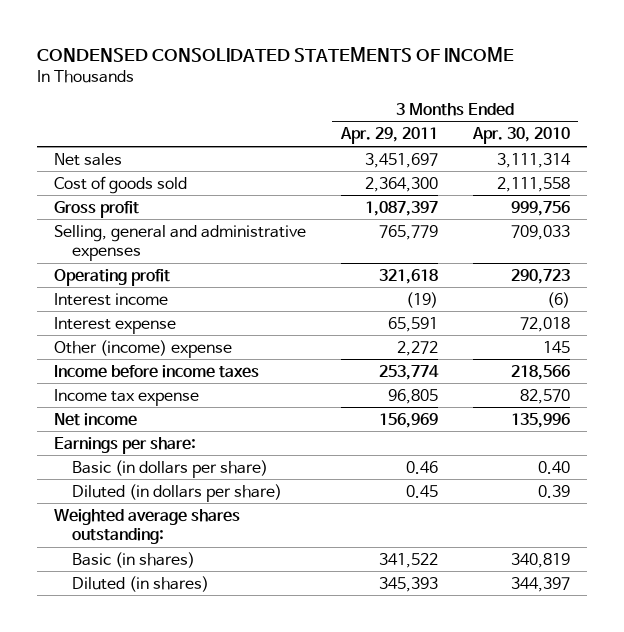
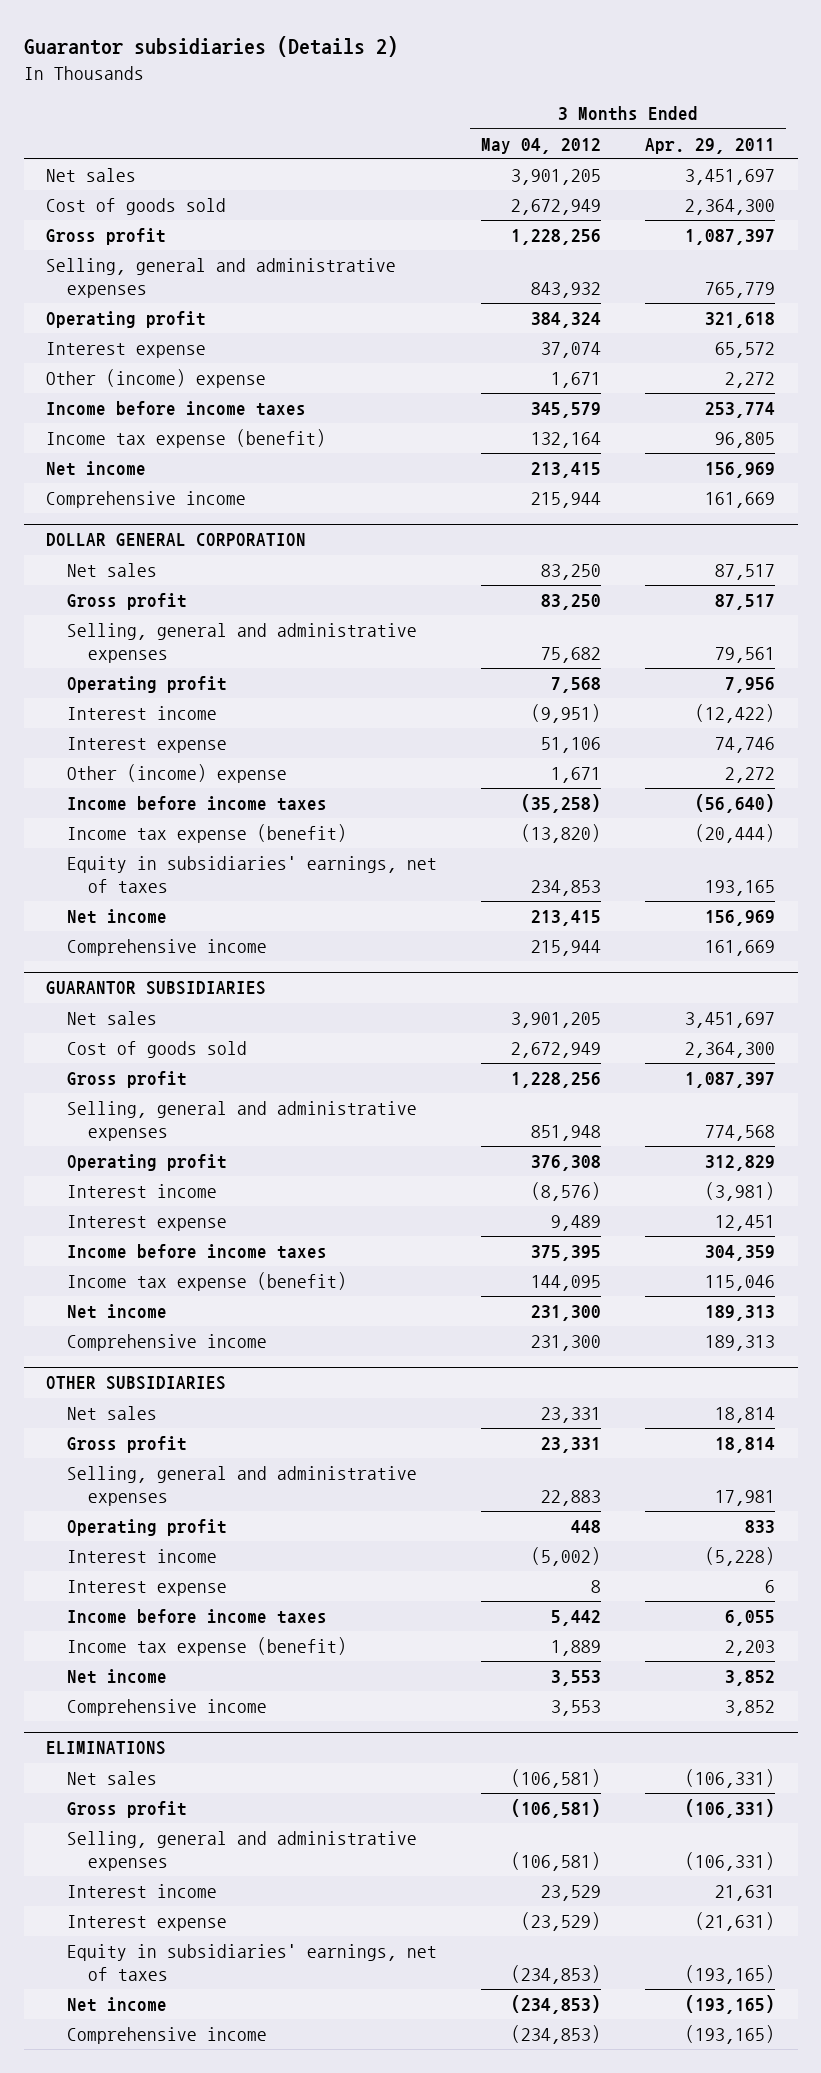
[37,47,515,63] CONDENSED CONSOLIDATED STATEMENTS OF INCOME -> [23,36,398,58] Guarantor subsidiaries (Details 2)
[471,127,570,145] Apr. 30, 2010 -> none
none -> [481,137,602,154] May 04, 2012
[54,292,169,306] Interest income -> none
[388,316,439,332] 65,591 -> [715,342,776,359] 65,572
[54,388,200,406] Income tax expense -> [45,429,326,449] Income tax expense (benefit)
[54,436,197,454] Earnings per share: -> none
[71,459,268,478] Basic (in dollars per share) -> none
[71,483,282,502] Diluted (in dollars per share) -> none
[54,508,241,545] Weighted average shares outstanding: -> none
[71,551,195,568] Basic (in shares) -> none
[71,575,209,592] Diluted (in shares) -> none
none -> [45,491,246,509] Comprehensive income
none -> [45,533,306,547] DOLLAR GENERAL CORPORATION
none -> [66,563,157,578] Net sales
none -> [66,593,187,611] Gross profit
none -> [66,623,417,663] Selling, general and administrative expenses
none -> [66,676,227,694] Operating profit
none -> [66,706,217,721] Interest income
none -> [66,737,227,754] Interest expense
none -> [66,764,287,784] Other (income) expense
none -> [66,796,327,812] Income before income taxes
none -> [66,824,347,844] Income tax expense (benefit)
none -> [66,856,437,893] Equity in subsidiaries' earnings, net of taxes
none -> [66,909,167,925] Net income
none -> [66,939,267,957] Comprehensive income
none -> [45,981,266,996] GUARANTOR SUBSIDIARIES
none -> [66,1011,157,1026] Net sales
none -> [66,1041,247,1059] Cost of goods sold
none -> [66,1071,187,1089] Gross profit
none -> [66,1101,417,1141] Selling, general and administrative expenses
none -> [66,1154,227,1172] Operating profit
none -> [66,1184,217,1199] Interest income
none -> [66,1215,227,1232] Interest expense
none -> [66,1244,327,1260] Income before income taxes
none -> [66,1272,347,1292] Income tax expense (benefit)
none -> [66,1304,167,1320] Net income
none -> [66,1334,267,1352] Comprehensive income
none -> [45,1376,226,1391] OTHER SUBSIDIARIES
none -> [66,1406,157,1421] Net sales
none -> [66,1436,187,1454] Gross profit
none -> [66,1466,417,1506] Selling, general and administrative expenses
none -> [66,1519,227,1537] Operating profit
none -> [66,1549,217,1564] Interest income
none -> [66,1580,227,1597] Interest expense
none -> [66,1609,327,1625] Income before income taxes
none -> [66,1637,347,1657] Income tax expense (benefit)
none -> [66,1669,167,1685] Net income
none -> [66,1699,267,1717] Comprehensive income
none -> [45,1741,166,1756] ELIMINATIONS
none -> [66,1771,157,1786] Net sales
none -> [66,1801,187,1819] Gross profit
none -> [66,1831,417,1871] Selling, general and administrative expenses
none -> [66,1884,217,1899] Interest income
none -> [66,1915,227,1932] Interest expense
none -> [66,1944,437,1981] Equity in subsidiaries' earnings, net of taxes
none -> [66,1997,167,2013] Net income
none -> [66,2027,267,2045] Comprehensive income

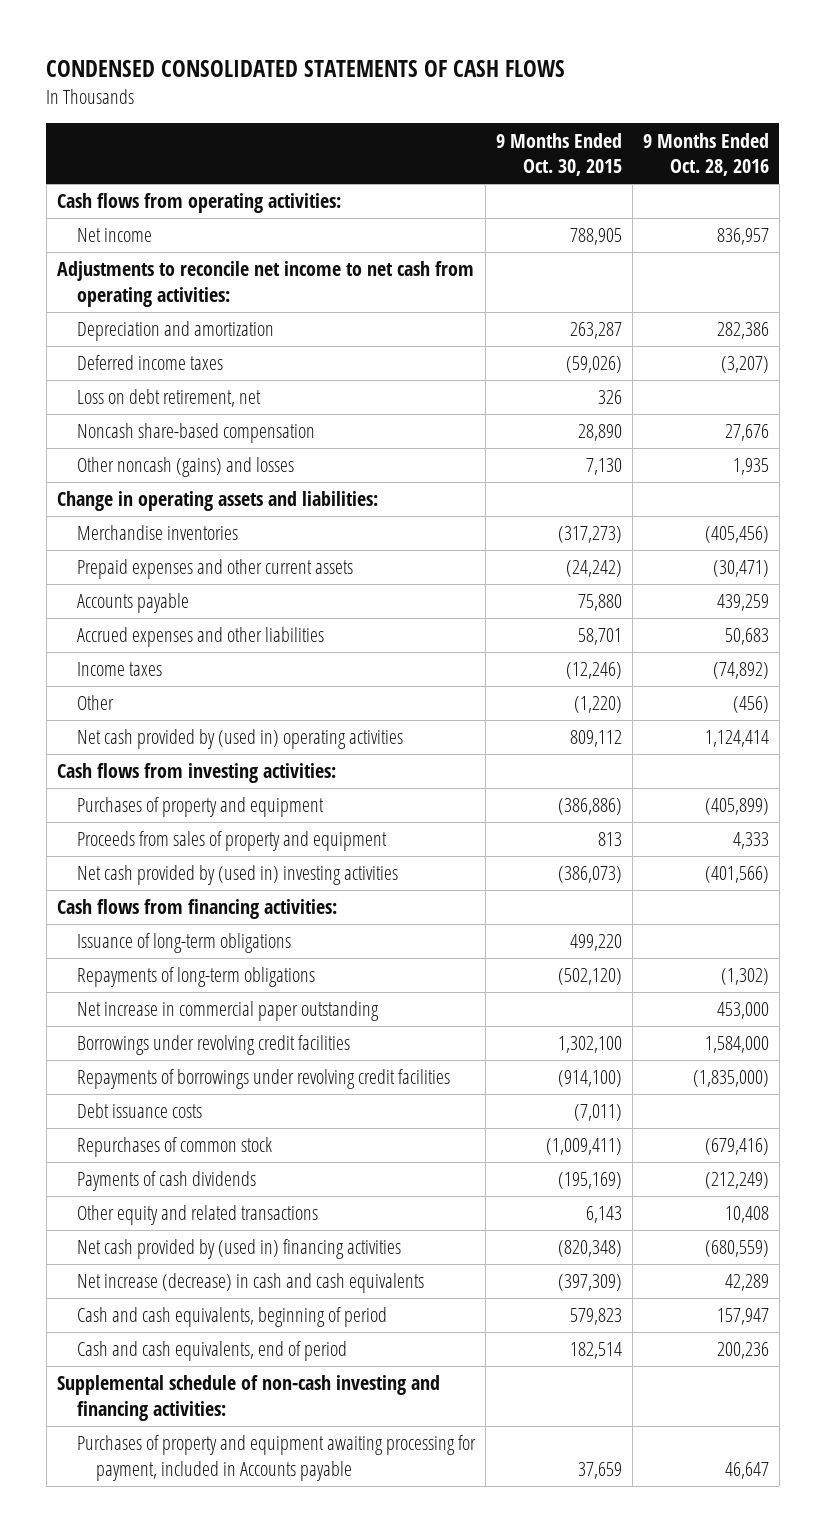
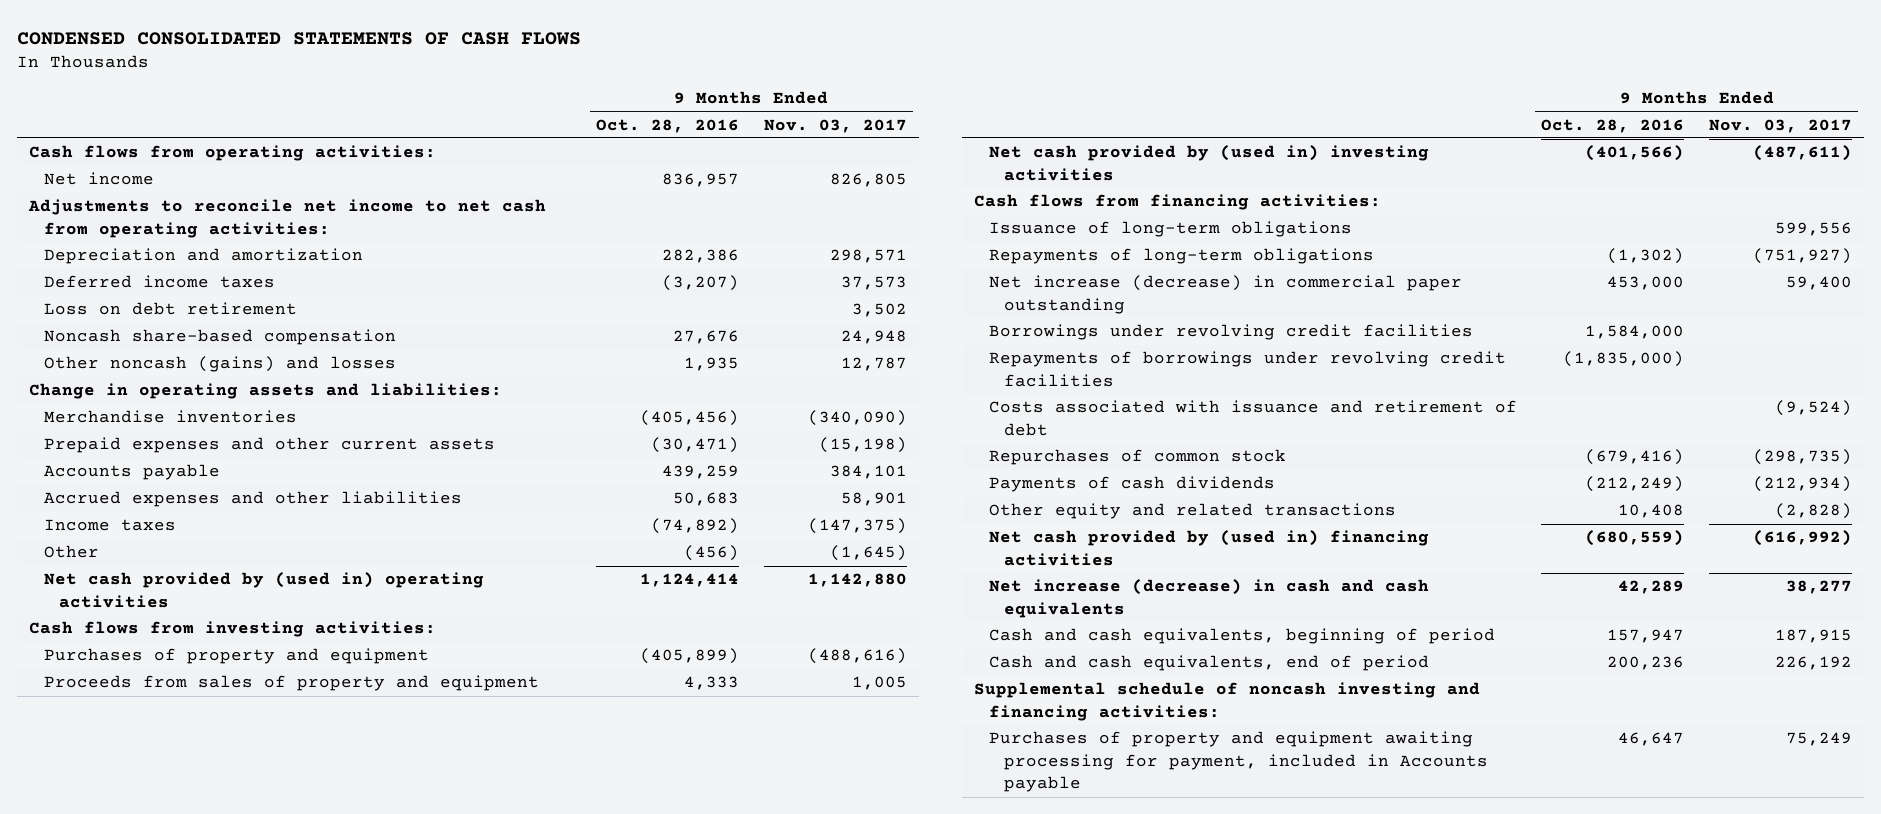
[495,132,622,177] 9 Months Ended Oct. 30, 2015 -> none
none -> [763,118,907,133] Nov. 03, 2017
[76,389,261,408] Loss on debt retirement, net -> [43,302,297,316] Loss on debt retirement
[76,1001,379,1022] Net increase in commercial paper outstanding -> [989,275,1463,314] Net increase (decrease) in commercial paper outstanding
[76,1103,202,1119] Debt issuance costs -> none
none -> [989,400,1518,436] Costs associated with issuance and retirement of debt
[56,1375,440,1421] Supplemental schedule of non-cash investing and financing activities: -> [974,682,1481,721] Supplemental schedule of noncash investing and financing activities:

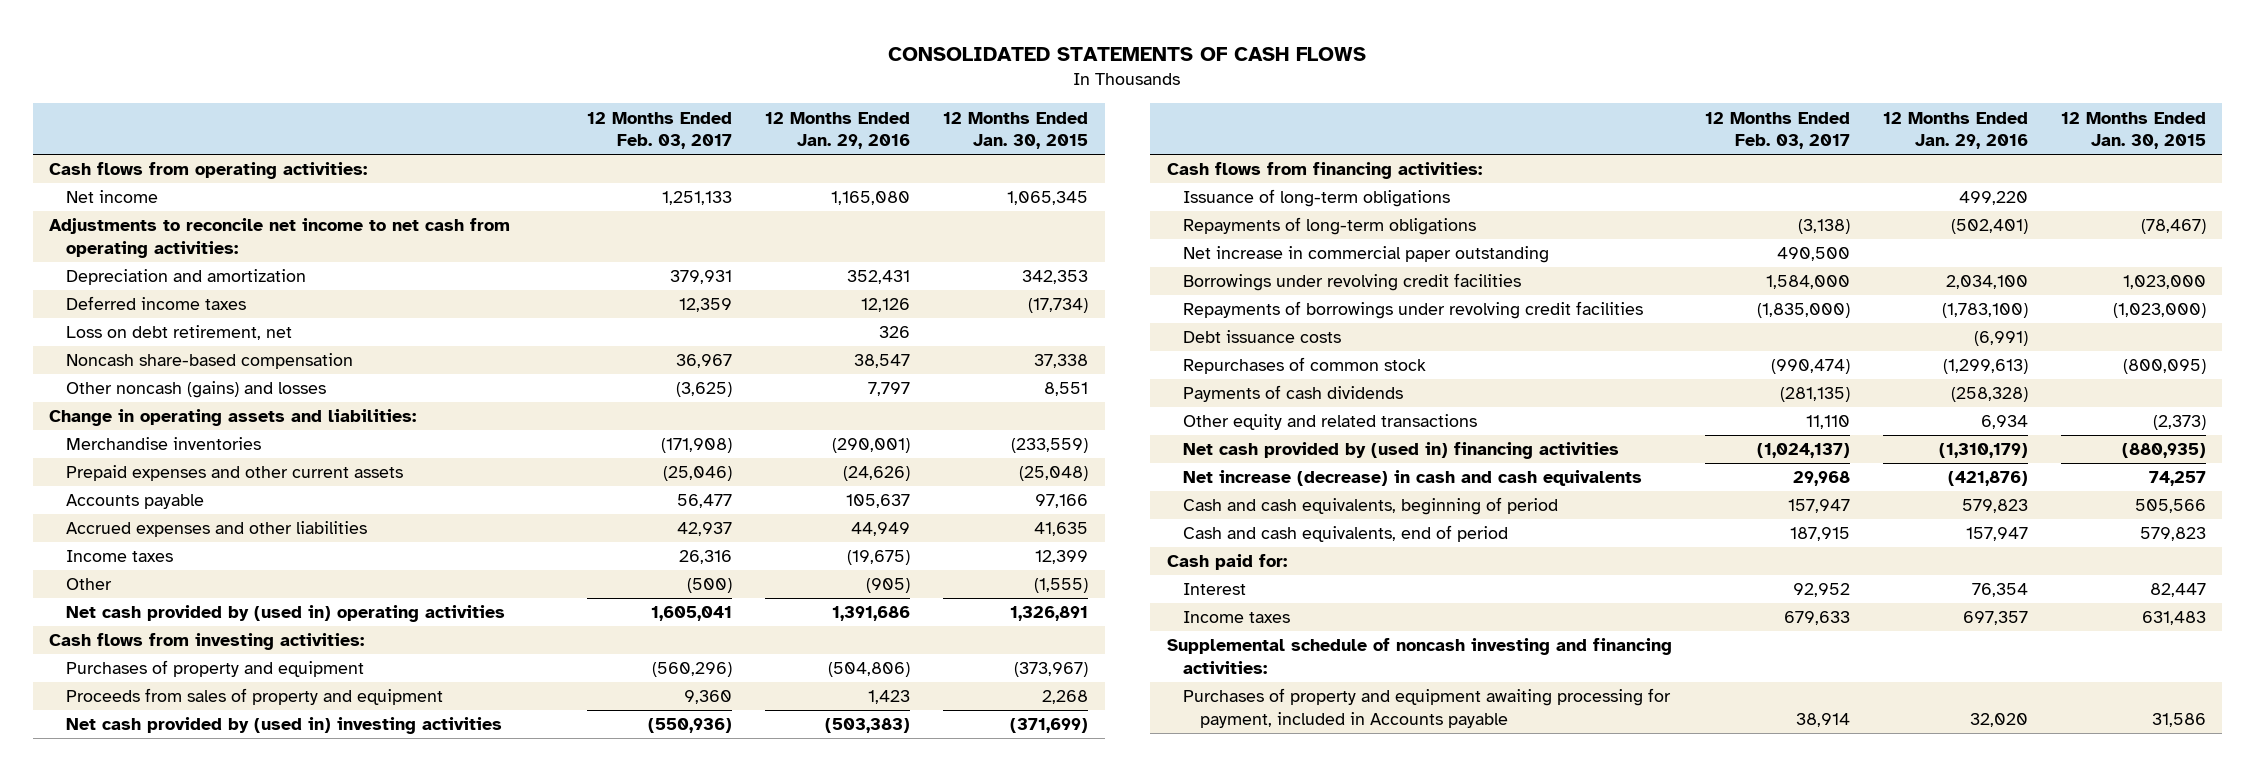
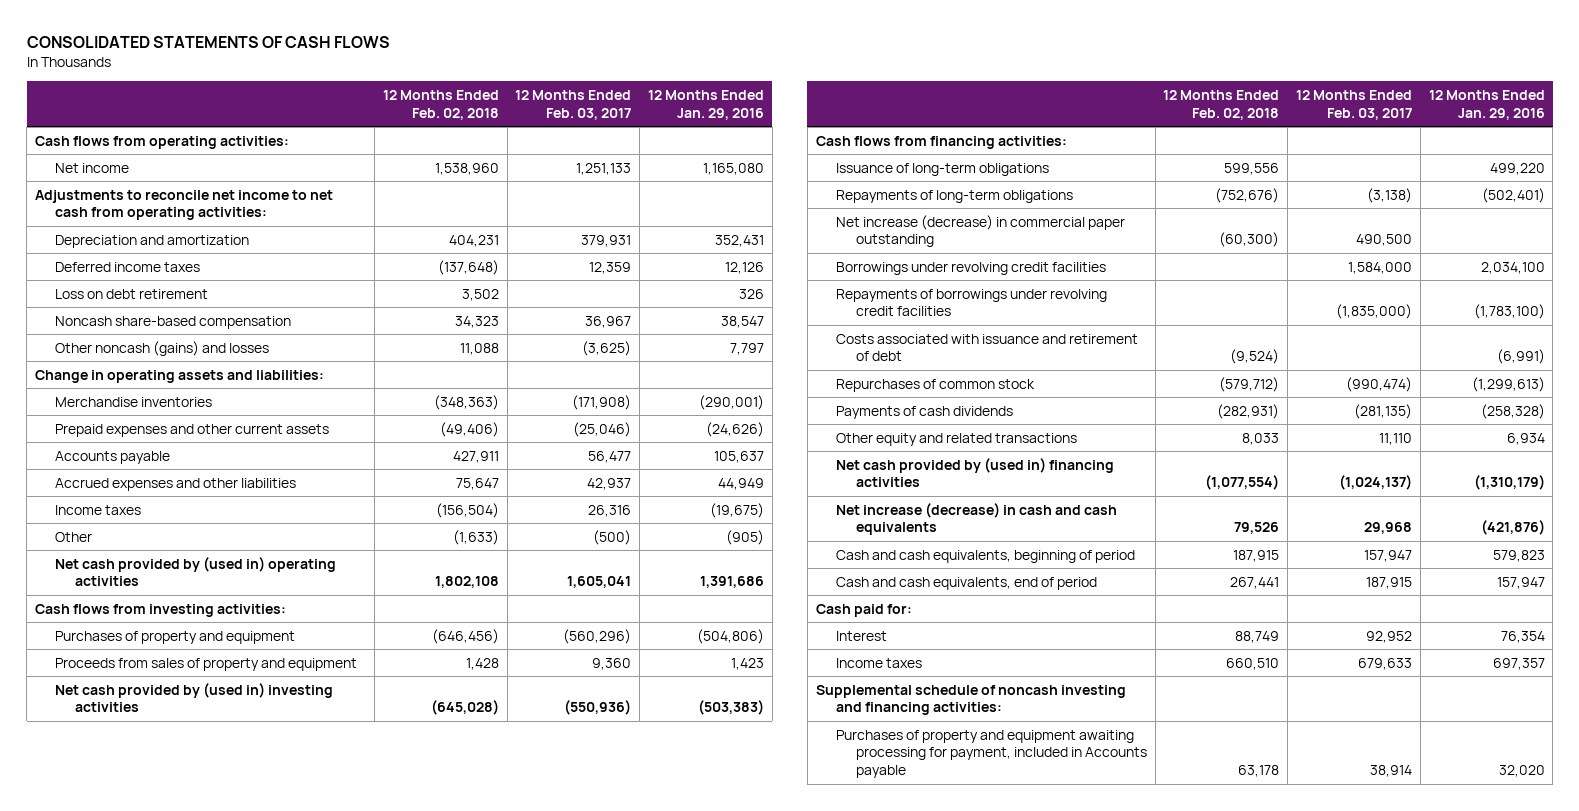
[943,111,1089,150] 12 Months Ended Jan. 30, 2015 -> none
none -> [382,90,499,120] 12 Months Ended Feb. 02, 2018
[65,325,292,341] Loss on debt retirement, net -> [54,288,208,299] Loss on debt retirement
[1183,246,1550,264] Net increase in commercial paper outstanding -> [835,214,1125,248] Net increase (decrease) in commercial paper outstanding
[1183,330,1342,344] Debt issuance costs -> [835,333,1138,362] Costs associated with issuance and retirement of debt

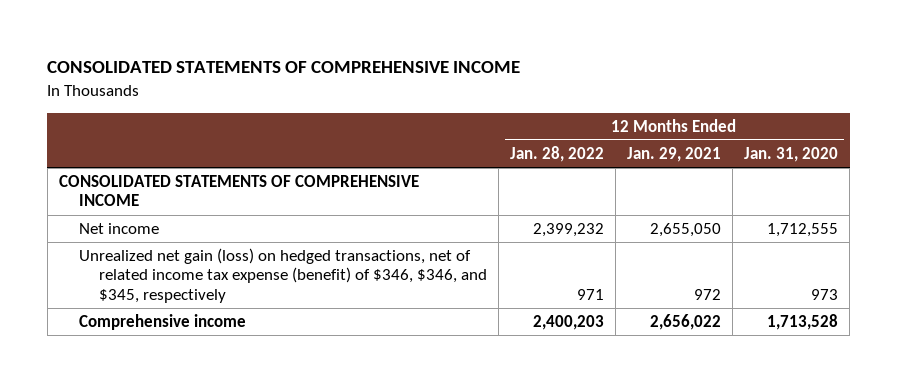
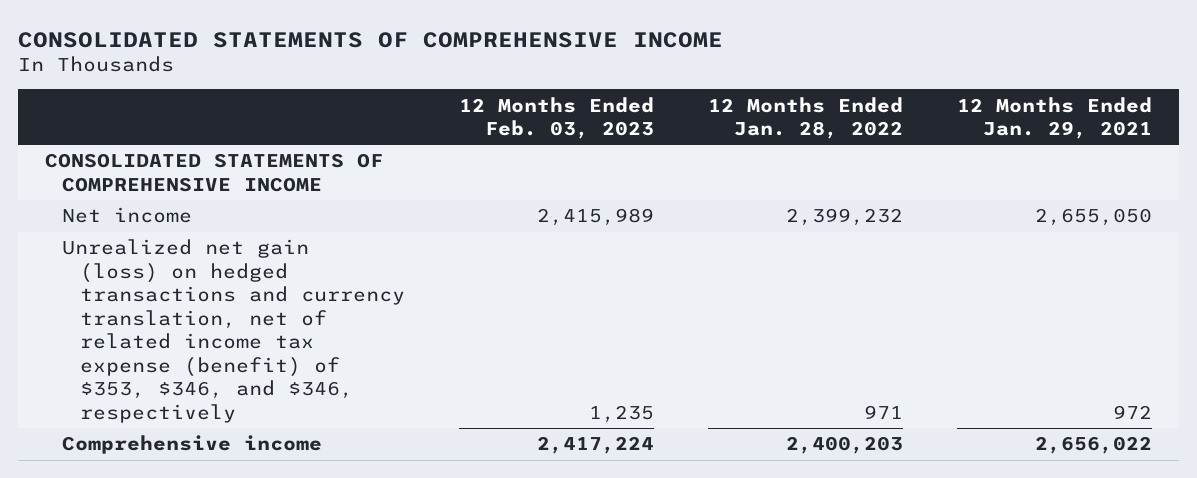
[744,146,839,162] Jan. 31, 2020 -> none
none -> [458,96,654,140] 12 Months Ended Feb. 03, 2023
[79,248,488,303] Unrealized net gain (loss) on hedged transactions, net of related income tax expense (benefit) of $346, $346, and $345, respectively -> [62,239,405,423] Unrealized net gain (loss) on hedged transactions and currency translation, net of related income tax expense (benefit) of $353, $346, and $346, respectively

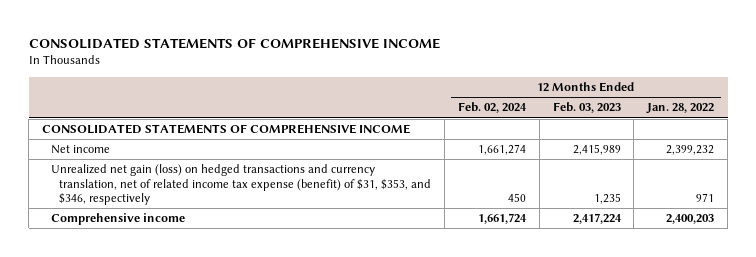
[956,96,1152,140] 12 Months Ended Jan. 29, 2021 -> none
none -> [457,102,527,114] Feb. 02, 2024
[62,239,405,423] Unrealized net gain (loss) on hedged transactions and currency translation, net of related income tax expense (benefit) of $353, $346, and $346, respectively -> [50,164,432,206] Unrealized net gain (loss) on hedged transactions and currency translation, net of related income tax expense (benefit) of $31, $353, and $346, respectively

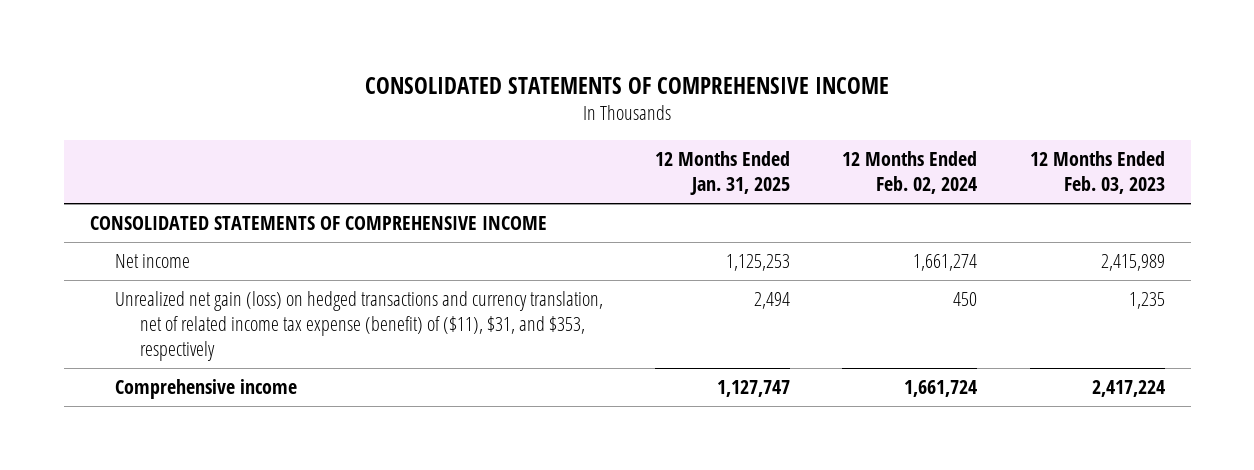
[646,103,715,115] Jan. 28, 2022 -> none
none -> [654,150,790,196] 12 Months Ended Jan. 31, 2025
[50,164,432,206] Unrealized net gain (loss) on hedged transactions and currency translation, net of related income tax expense (benefit) of $31, $353, and $346, respectively -> [114,290,603,362] Unrealized net gain (loss) on hedged transactions and currency translation, net of related income tax expense (benefit) of ($11), $31, and $353, respectively

